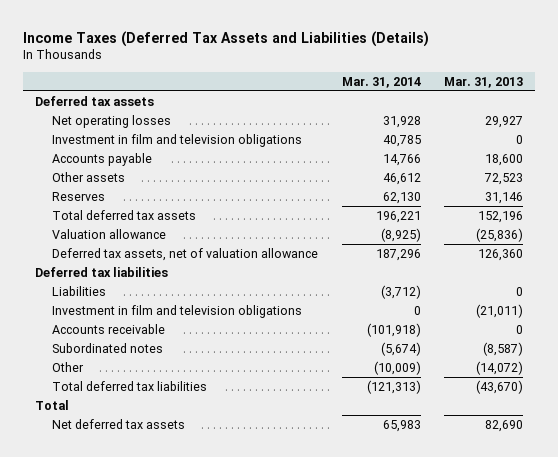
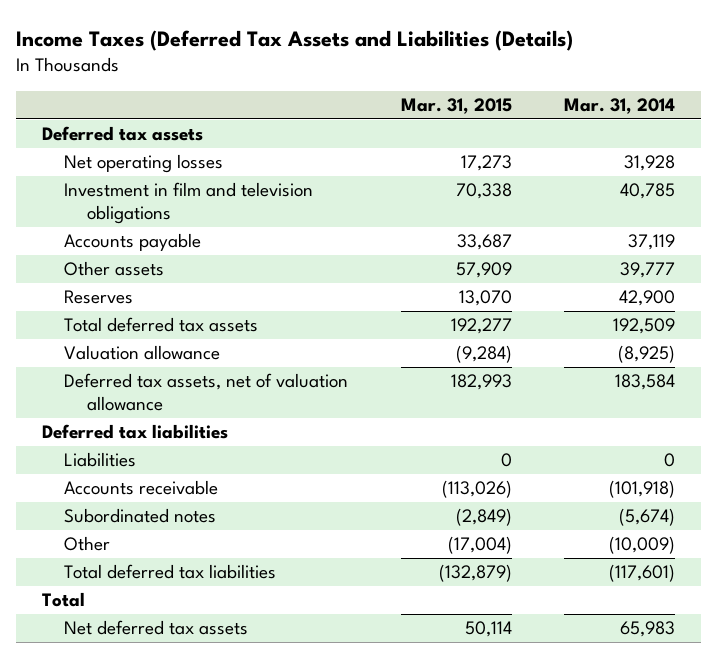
[444,76,524,88] Mar. 31, 2013 -> none
none -> [400,97,512,114] Mar. 31, 2015
[382,153,421,166] 14,766 -> [627,234,675,251] 37,119
[382,172,421,185] 46,612 -> [619,262,675,279] 39,777
[382,191,421,204] 62,130 -> [618,290,675,307] 42,900
[375,210,421,223] 196,221 -> [612,318,675,335] 192,509
[375,248,421,261] 187,296 -> [614,374,675,391] 183,584
[52,304,303,318] Investment in film and television obligations -> none
[380,284,421,299] (3,712) -> [663,453,675,468] 0
[366,379,421,394] (121,313) -> [608,564,675,583] (117,601)

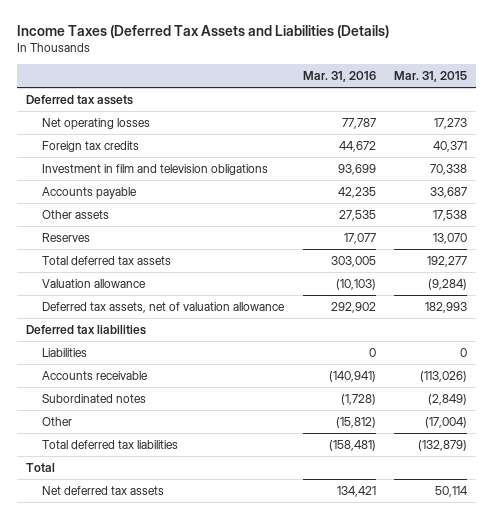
[563,97,675,114] Mar. 31, 2014 -> none
none -> [302,71,376,83] Mar. 31, 2016
none -> [42,140,140,152] Foreign tax credits
[455,262,512,279] 57,909 -> [433,209,468,221] 17,538

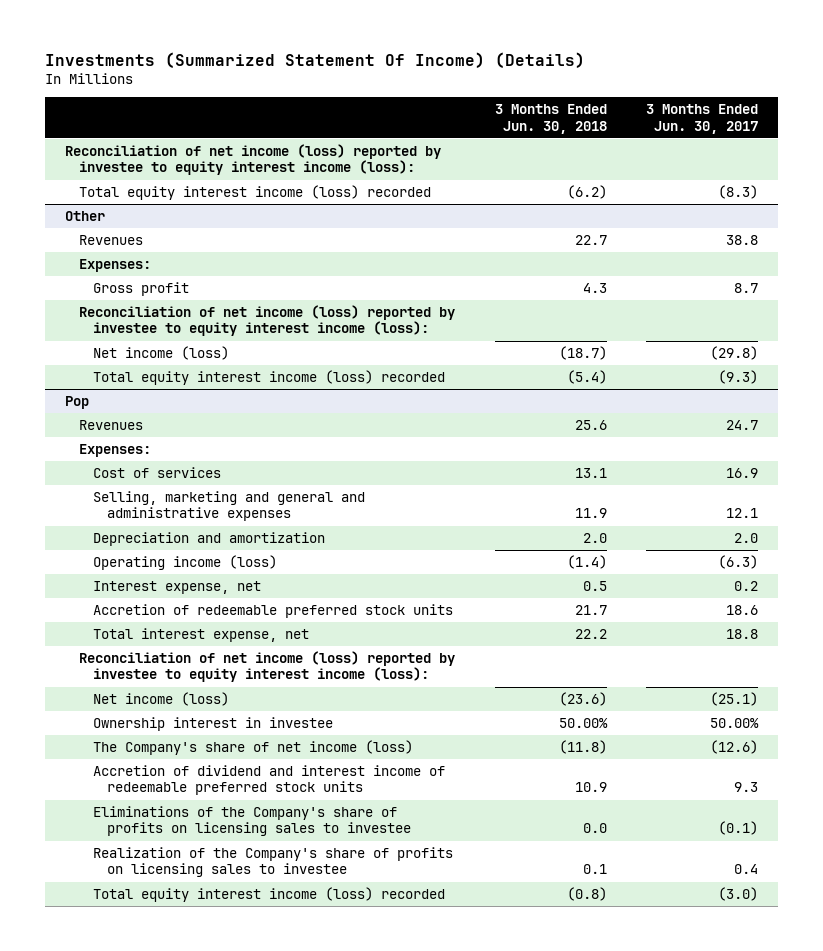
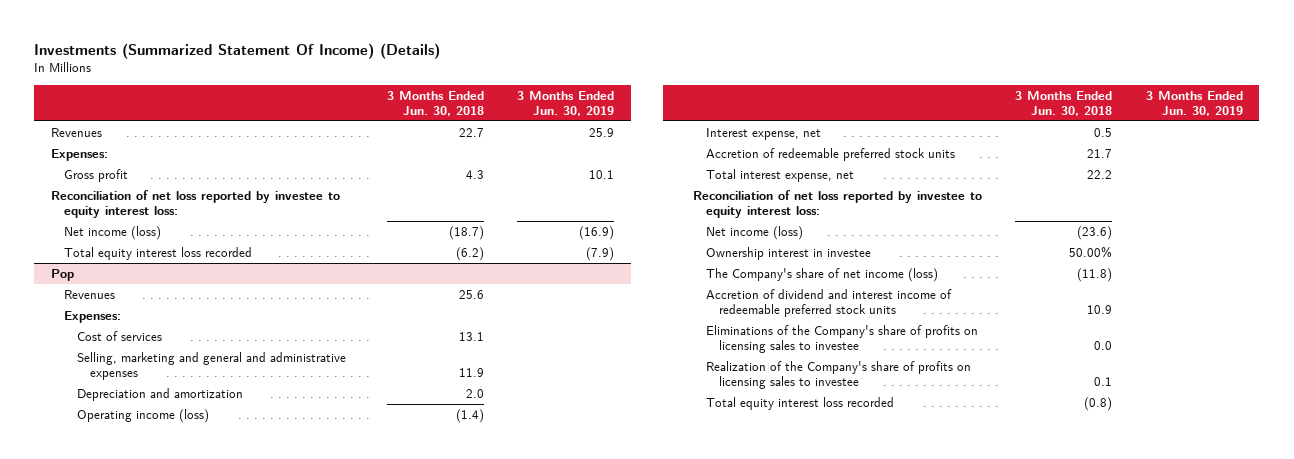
[646,104,759,134] 3 Months Ended Jun. 30, 2017 -> none
none -> [517,90,615,116] 3 Months Ended Jun. 30, 2019
[65,144,442,176] Reconciliation of net income (loss) reported by investee to equity interest income (loss): -> none
[79,185,432,201] Total equity interest income (loss) recorded -> none
[65,211,106,222] Other -> none
[79,305,456,337] Reconciliation of net income (loss) reported by investee to equity interest income (loss): -> [51,189,341,218] Reconciliation of net loss reported by investee to equity interest loss:
[93,370,446,386] Total equity interest income (loss) recorded -> [64,246,253,260] Total equity interest loss recorded
[566,370,607,385] (5.4) -> [455,246,484,261] (6.2)
[79,651,456,683] Reconciliation of net income (loss) reported by investee to equity interest income (loss): -> [692,189,982,218] Reconciliation of net loss reported by investee to equity interest loss:
[93,887,446,903] Total equity interest income (loss) recorded -> [705,396,894,410] Total equity interest loss recorded

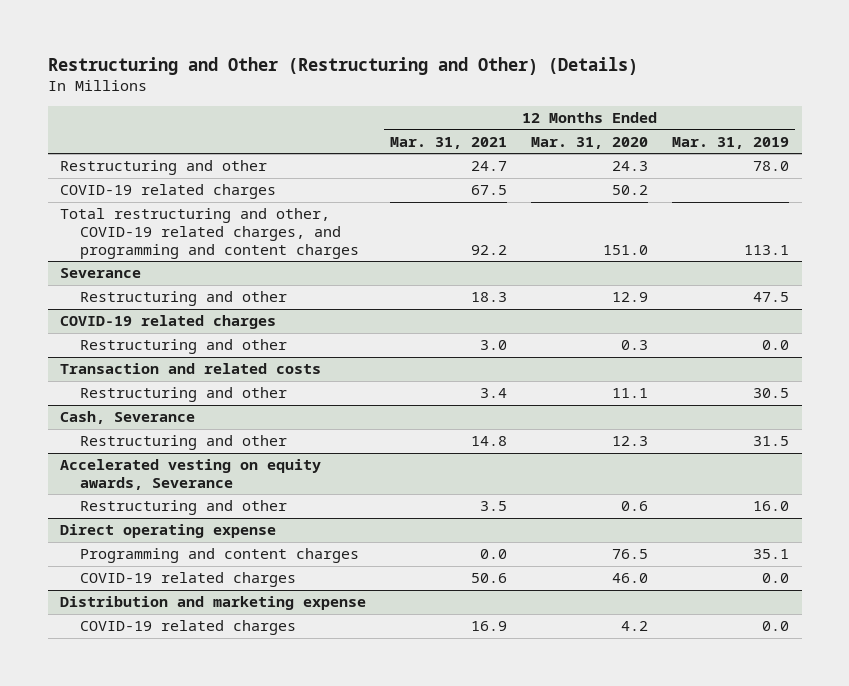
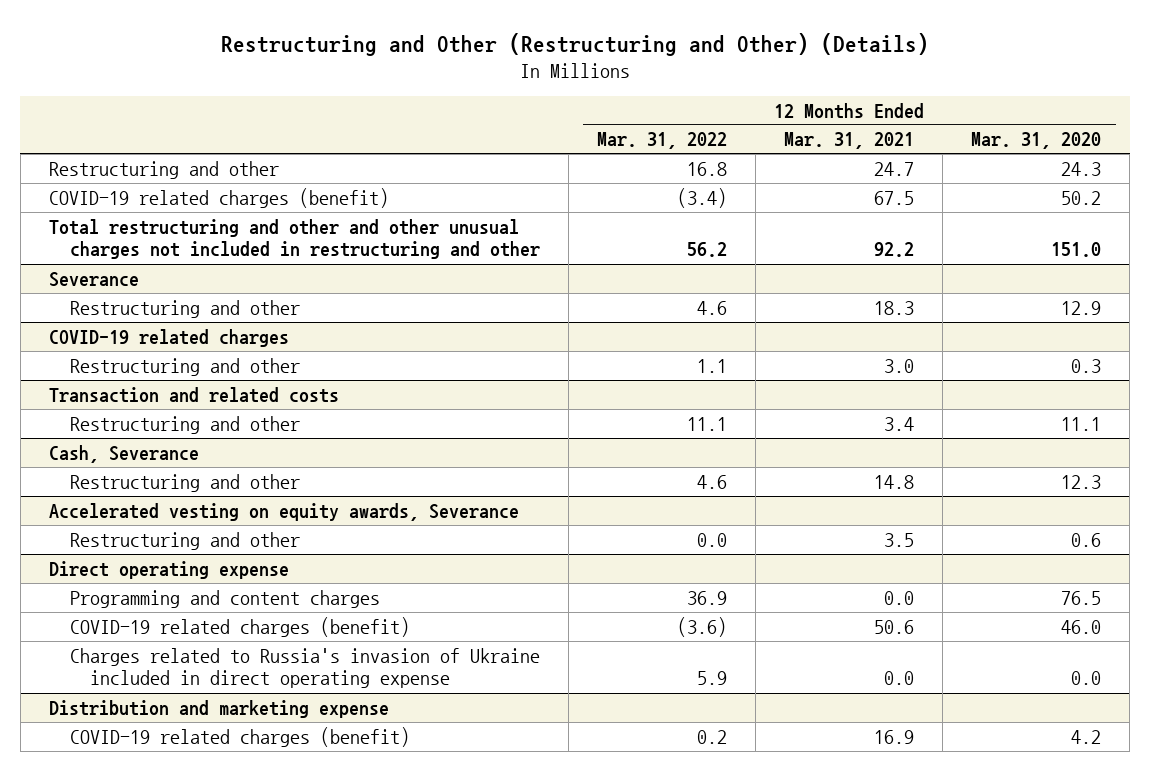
[672,136,790,149] Mar. 31, 2019 -> none
none -> [596,132,727,150] Mar. 31, 2022
[59,184,276,200] COVID-19 related charges -> [49,187,390,208] COVID-19 related charges (benefit)
[59,208,359,259] Total restructuring and other, COVID-19 related charges, and programming and content charges -> [49,218,540,260] Total restructuring and other and other unusual charges not included in restructuring and other
[79,572,296,588] COVID-19 related charges -> [69,616,410,637] COVID-19 related charges (benefit)
none -> [69,647,540,689] Charges related to Russia's invasion of Ukraine included in direct operating expense
[79,620,296,636] COVID-19 related charges -> [69,726,410,747] COVID-19 related charges (benefit)

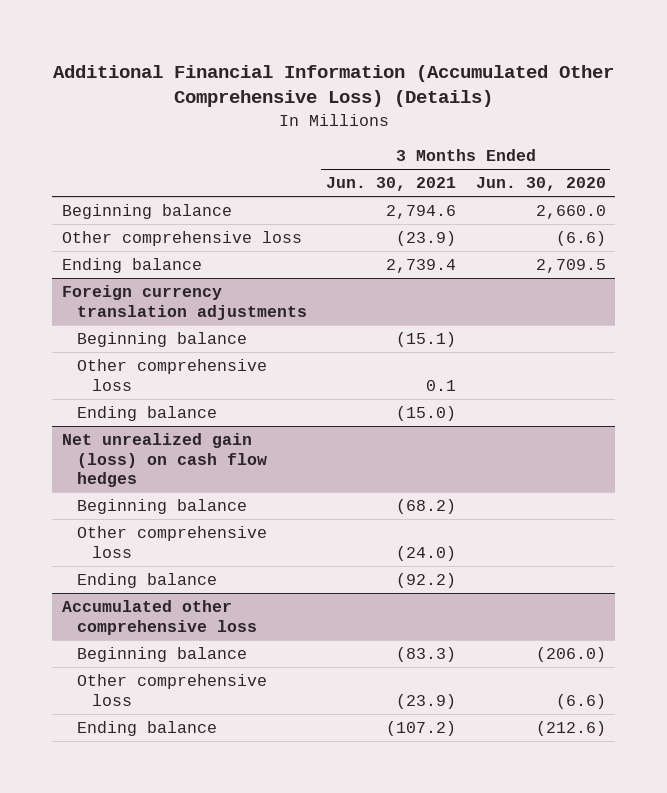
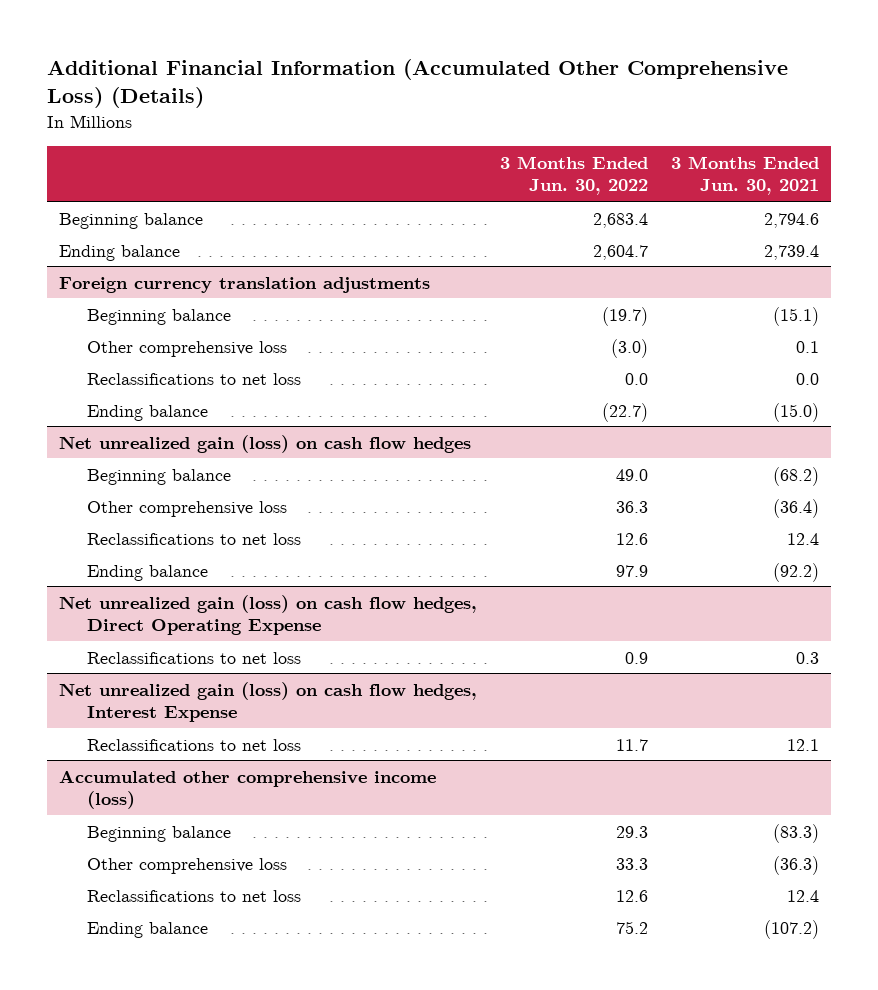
[475,177,606,192] Jun. 30, 2020 -> none
none -> [500,155,649,196] 3 Months Ended Jun. 30, 2022
[61,231,302,247] Other comprehensive loss -> none
none -> [87,372,302,385] Reclassifications to net loss
[396,545,457,561] (24.0) -> [773,498,820,518] (36.4)
none -> [87,532,302,545] Reclassifications to net loss
none -> [58,594,477,636] Net unrealized gain (loss) on cash flow hedges, Direct Operating Expense
none -> [87,651,302,664] Reclassifications to net loss
none -> [58,681,477,723] Net unrealized gain (loss) on cash flow hedges, Interest Expense
none -> [87,738,302,751] Reclassifications to net loss
[61,600,257,635] Accumulated other comprehensive loss -> [58,769,436,810] Accumulated other comprehensive income (loss)
[396,693,457,709] (23.9) -> [773,855,820,875] (36.3)
none -> [87,889,302,902] Reclassifications to net loss

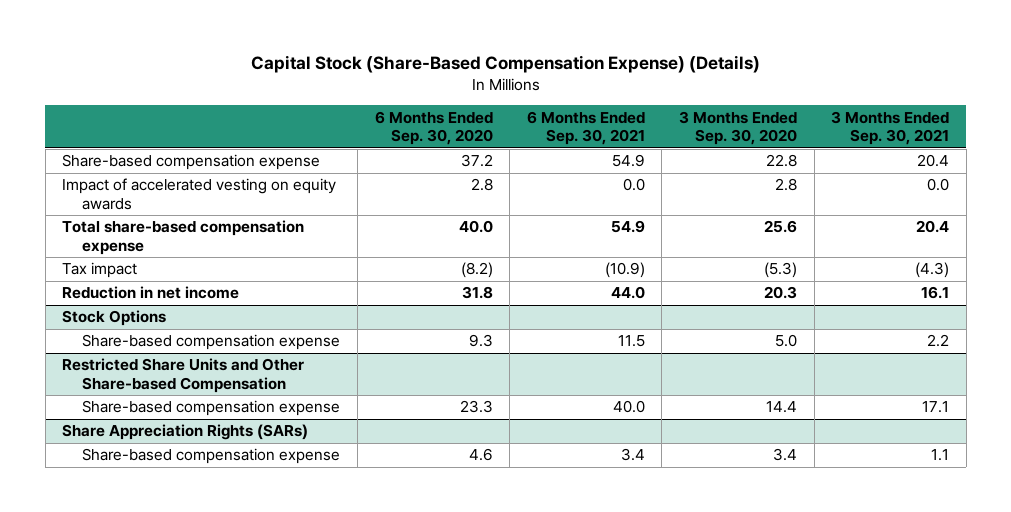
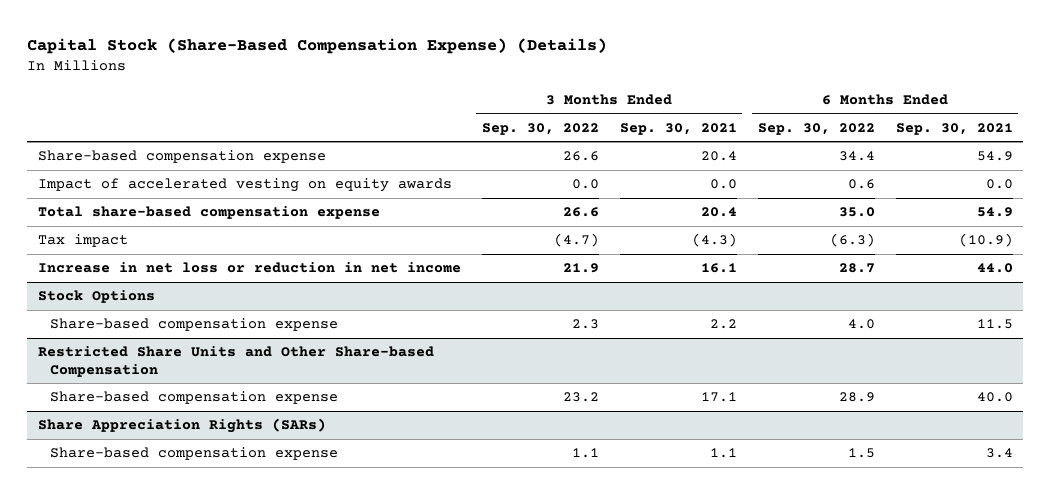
[374,110,493,146] 6 Months Ended Sep. 30, 2020 -> none
[679,110,798,146] 3 Months Ended Sep. 30, 2020 -> none
none -> [481,122,599,135] Sep. 30, 2022
none -> [757,122,875,135] Sep. 30, 2022
[62,286,240,300] Reduction in net income -> [37,262,461,274] Increase in net loss or reduction in net income

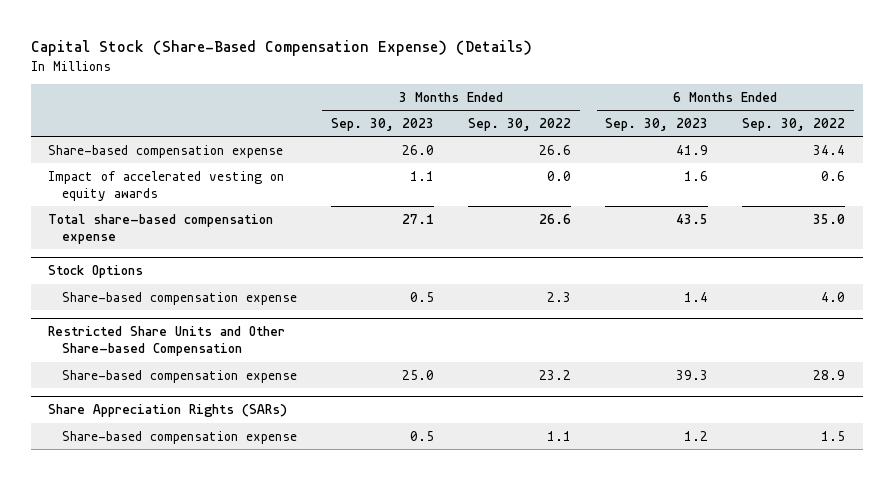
[619,122,737,135] Sep. 30, 2021 -> none
[895,122,1013,135] Sep. 30, 2021 -> none
none -> [331,118,435,132] Sep. 30, 2023
none -> [605,118,709,132] Sep. 30, 2023
[37,234,128,248] Tax impact -> none
[37,262,461,274] Increase in net loss or reduction in net income -> none

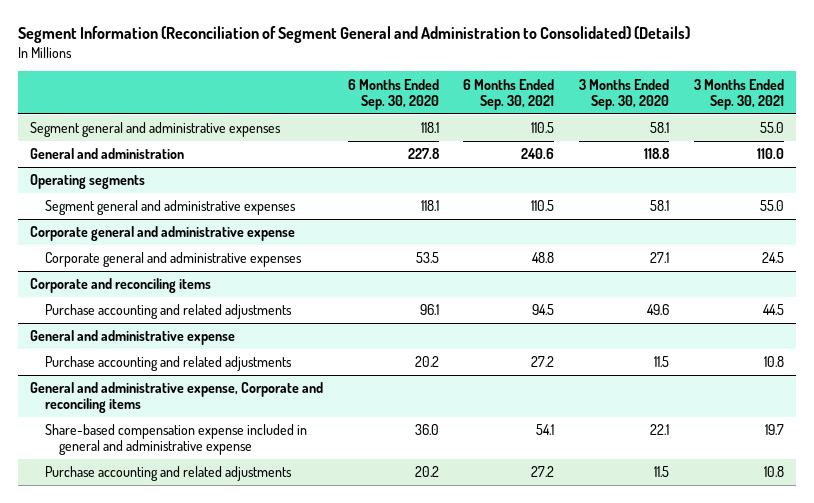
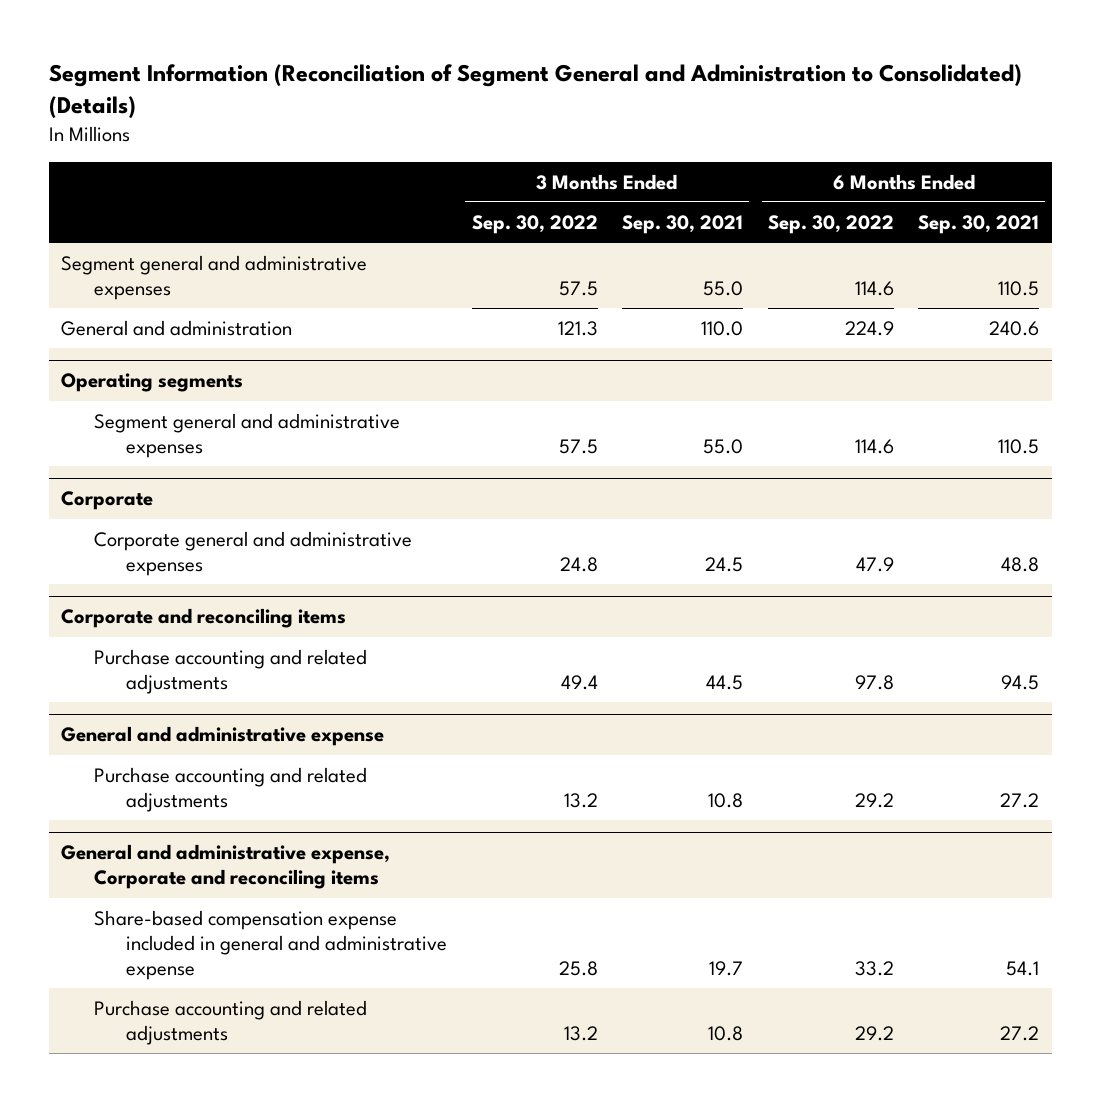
[347,78,439,110] 6 Months Ended Sep. 30, 2020 -> none
[579,78,670,110] 3 Months Ended Sep. 30, 2020 -> none
none -> [471,214,598,234] Sep. 30, 2022
none -> [767,214,894,234] Sep. 30, 2022
[29,226,295,242] Corporate general and administrative expense -> [61,491,154,511] Corporate

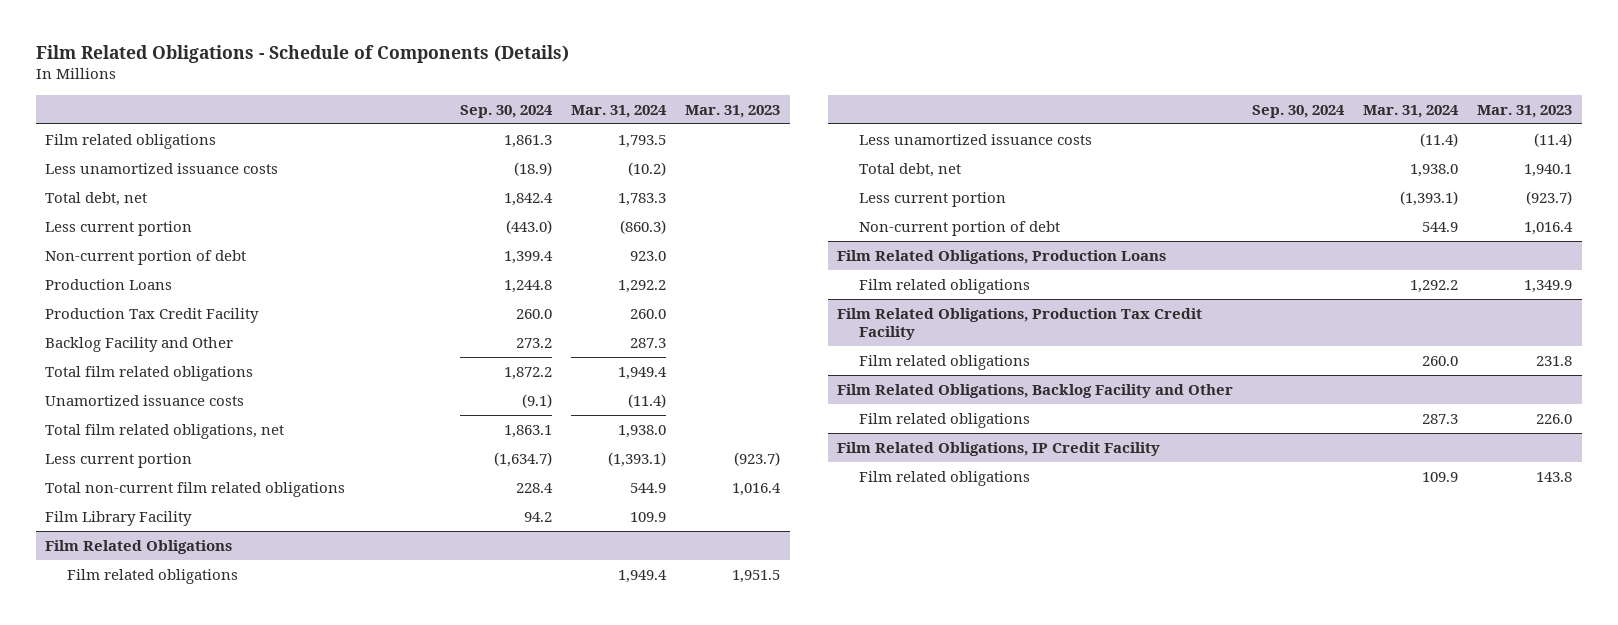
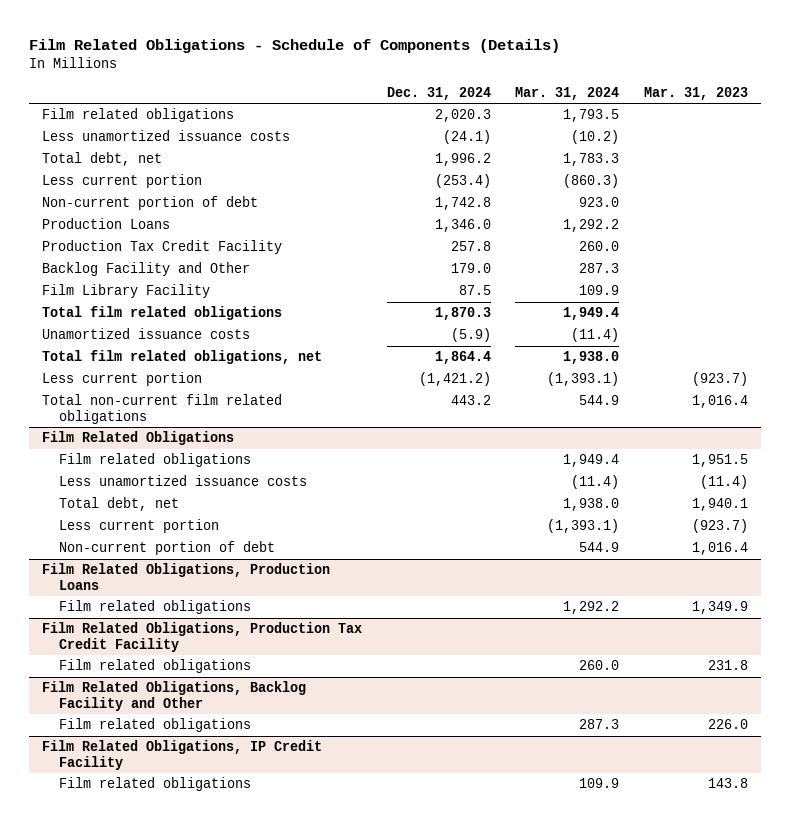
[460,104,554,118] Sep. 30, 2024 -> none
none -> [386,87,491,101] Dec. 31, 2024
[45,511,193,527] Film Library Facility -> [41,284,210,299] Film Library Facility

